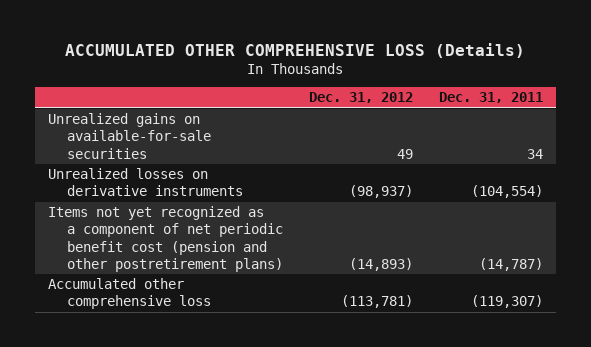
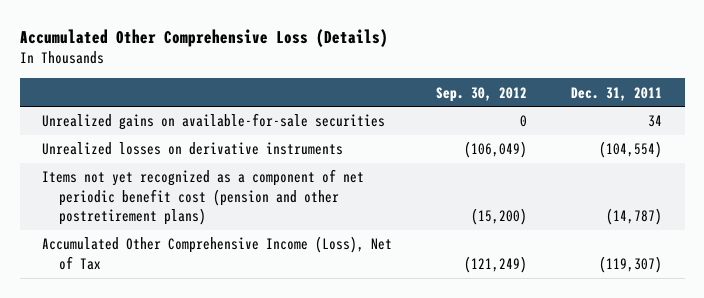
[65,42,526,58] ACCUMULATED OTHER COMPREHENSIVE LOSS (Details) -> [19,28,388,47] Accumulated Other Comprehensive Loss (Details)
[308,92,413,104] Dec. 31, 2012 -> none
none -> [436,86,528,102] Sep. 30, 2012
[48,278,211,310] Accumulated other comprehensive loss -> [41,236,392,270] Accumulated Other Comprehensive Income (Loss), Net of Tax

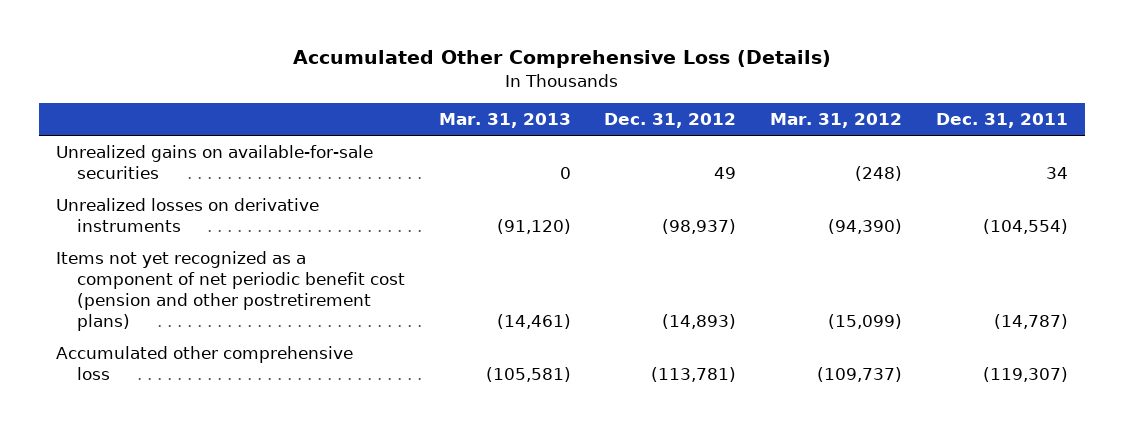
[436,86,528,102] Sep. 30, 2012 -> none
none -> [438,113,571,129] Mar. 31, 2013
none -> [604,113,737,129] Dec. 31, 2012
none -> [770,113,903,129] Mar. 31, 2012
[41,236,392,270] Accumulated Other Comprehensive Income (Loss), Net of Tax -> [55,345,353,380] Accumulated other comprehensive loss

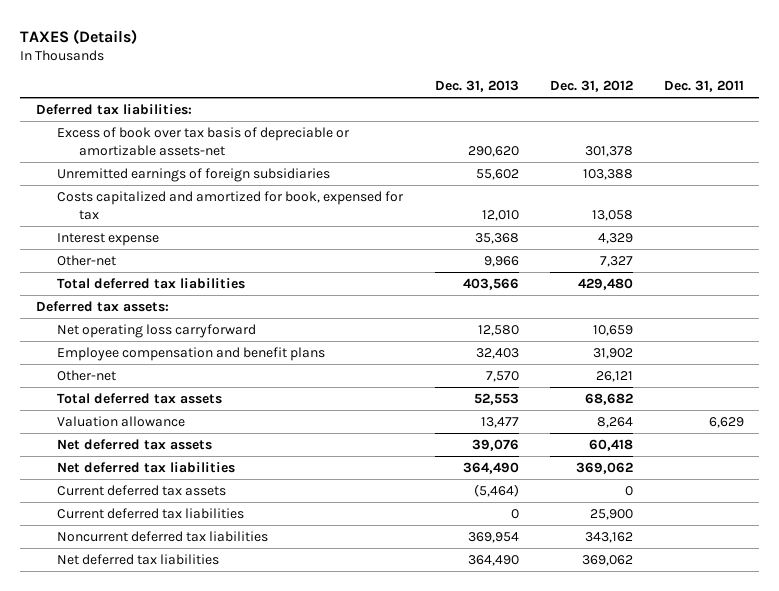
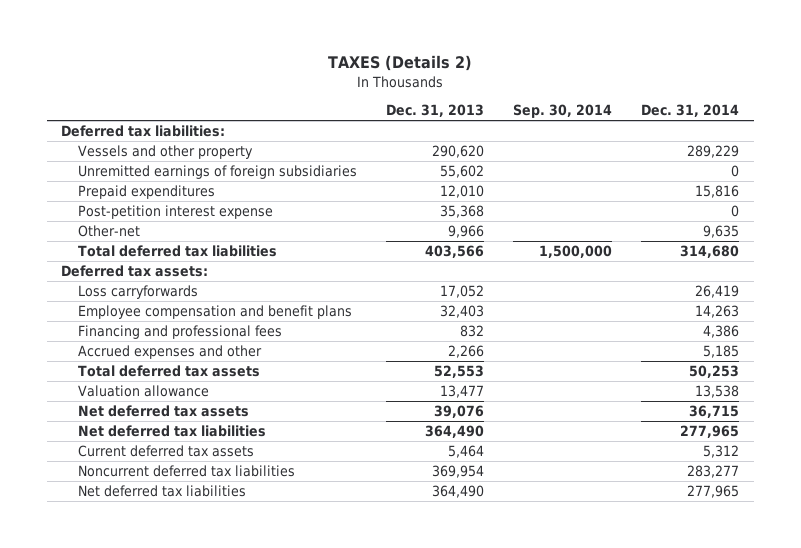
[20,28,138,44] TAXES (Details) -> [328,55,473,72] TAXES (Details 2)
[549,80,633,93] Dec. 31, 2012 -> none
[663,80,744,93] Dec. 31, 2011 -> none
none -> [513,104,613,119] Sep. 30, 2014
none -> [641,104,740,118] Dec. 31, 2014
[57,126,351,156] Excess of book over tax basis of depreciable or amortizable assets-net -> [77,145,253,160] Vessels and other property
[57,190,405,220] Costs capitalized and amortized for book, expensed for tax -> [77,185,215,200] Prepaid expenditures
[57,232,160,246] Interest expense -> [77,205,273,220] Post-petition interest expense
[57,323,257,338] Net operating loss carryforward -> [77,285,198,300] Loss carryforwards
[477,324,519,336] 12,580 -> [439,285,484,299] 17,052
[57,369,117,381] Other-net -> none
none -> [77,325,282,340] Financing and professional fees
none -> [77,345,262,360] Accrued expenses and other
[57,507,245,519] Current deferred tax liabilities -> none
[473,483,519,497] (5,464) -> [447,445,484,459] 5,464

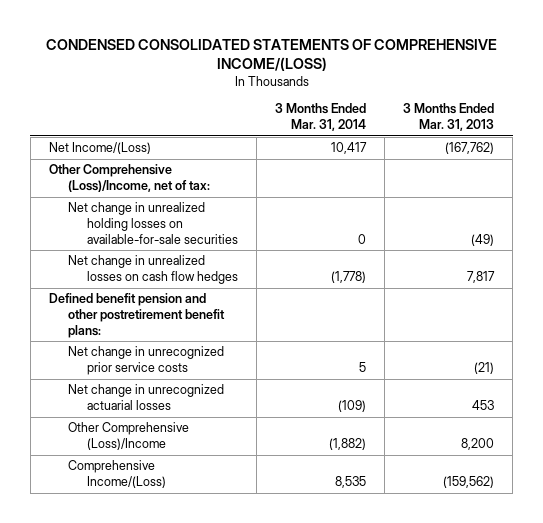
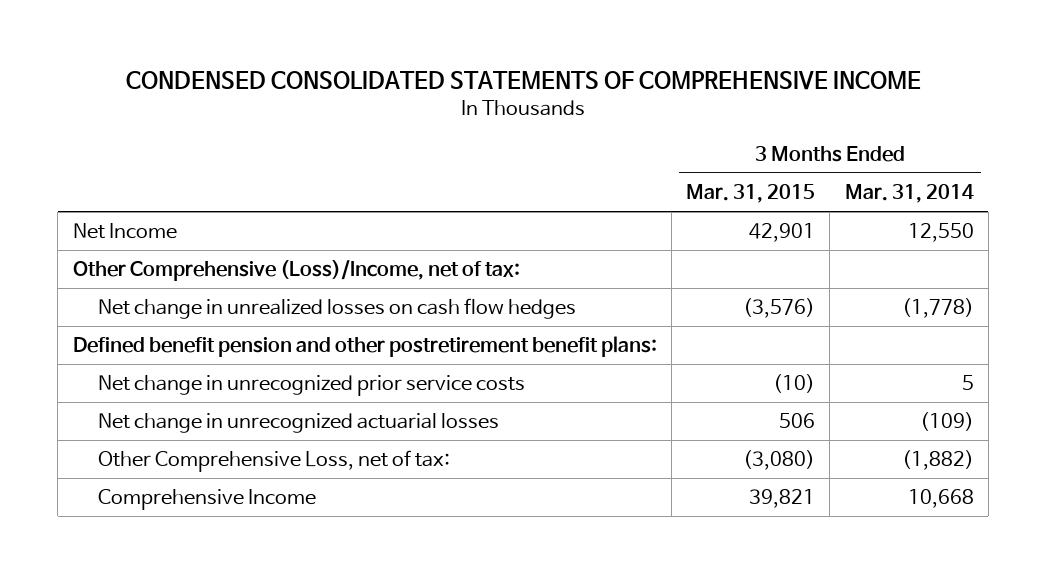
[45,38,497,71] CONDENSED CONSOLIDATED STATEMENTS OF COMPREHENSIVE INCOME/(LOSS) -> [126,71,922,91] CONDENSED CONSOLIDATED STATEMENTS OF COMPREHENSIVE INCOME
[403,103,495,132] 3 Months Ended Mar. 31, 2013 -> none
none -> [686,184,816,204] Mar. 31, 2015
[48,142,151,155] Net Income/(Loss) -> [72,223,177,240] Net Income
[331,142,368,155] 10,417 -> [907,223,974,243] 12,550
[67,202,238,244] Net change in unrealized holding losses on available-for-sale securities -> none
[67,422,189,451] Other Comprehensive (Loss)/Income -> [97,450,450,473] Other Comprehensive Loss, net of tax:
[67,460,166,489] Comprehensive Income/(Loss) -> [97,489,316,511] Comprehensive Income
[335,476,367,489] 8,535 -> [907,489,974,509] 10,668

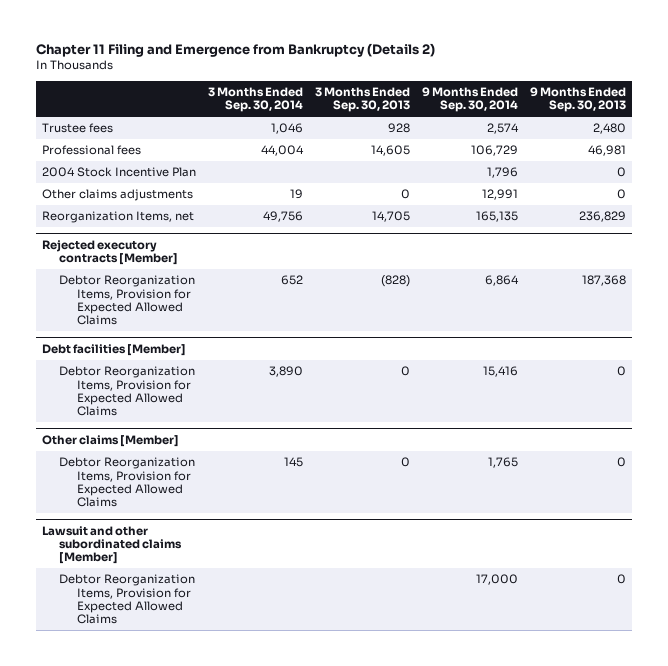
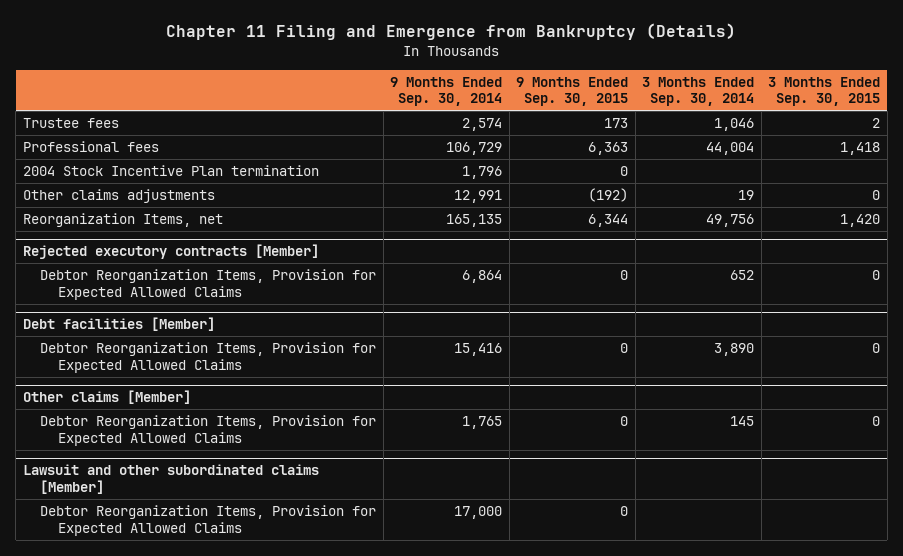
[35,42,435,57] Chapter 11 Filing and Emergence from Bankruptcy (Details 2) -> [166,23,737,41] Chapter 11 Filing and Emergence from Bankruptcy (Details)
[315,86,411,113] 3 Months Ended Sep. 30, 2013 -> none
[530,86,627,113] 9 Months Ended Sep. 30, 2013 -> none
none -> [516,76,629,107] 9 Months Ended Sep. 30, 2015
none -> [768,76,881,107] 3 Months Ended Sep. 30, 2015
[42,167,197,178] 2004 Stock Incentive Plan -> [22,165,319,177] 2004 Stock Incentive Plan termination

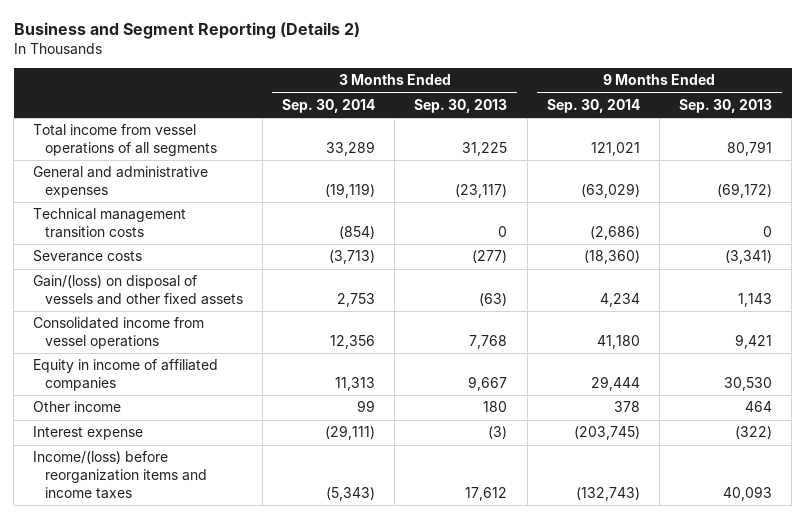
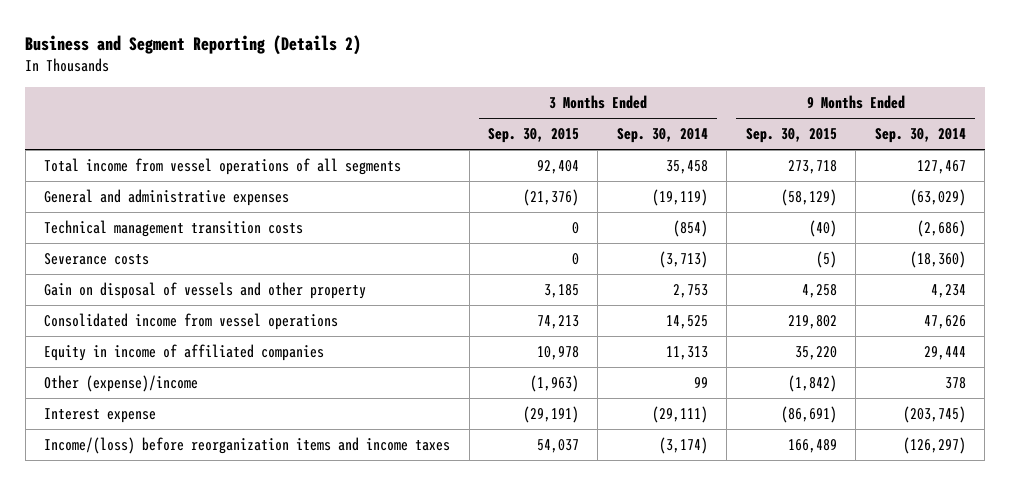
[414,99,508,114] Sep. 30, 2013 -> none
[678,99,772,114] Sep. 30, 2013 -> none
none -> [488,128,580,144] Sep. 30, 2015
none -> [745,128,837,144] Sep. 30, 2015
[326,141,376,157] 33,289 -> [665,160,708,175] 35,458
[590,142,640,157] 121,021 -> [916,160,966,175] 127,467
[33,275,243,306] Gain/(loss) on disposal of vessels and other fixed assets -> [44,282,367,300] Gain on disposal of vessels and other property
[330,335,376,350] 12,356 -> [665,315,708,330] 14,525
[596,335,640,350] 41,180 -> [923,315,966,330] 47,626
[33,401,122,413] Other income -> [44,375,199,393] Other (expense)/income
[326,487,376,502] (5,343) -> [658,437,708,455] (3,174)
[575,487,640,502] (132,743) -> [902,437,966,455] (126,297)

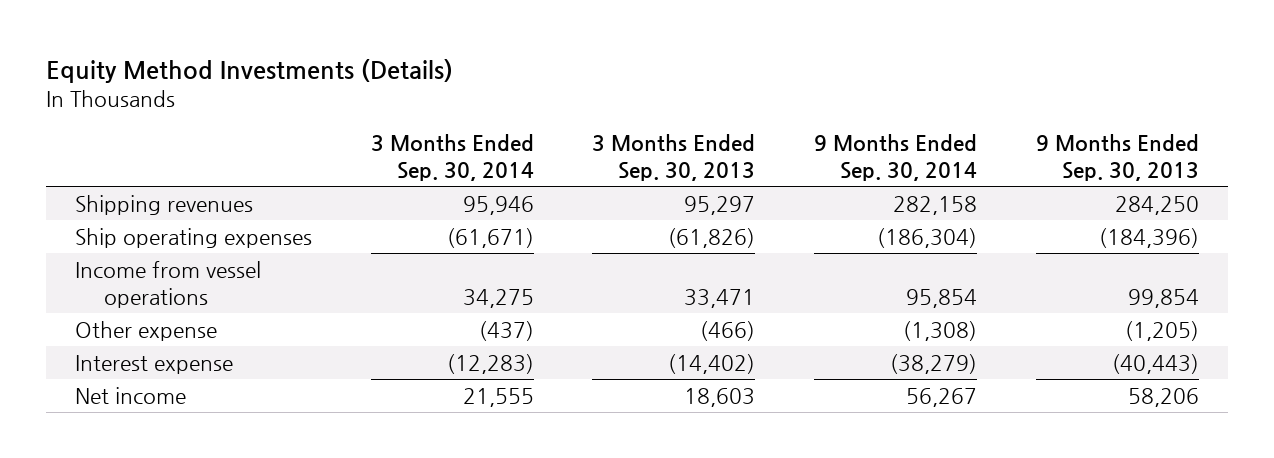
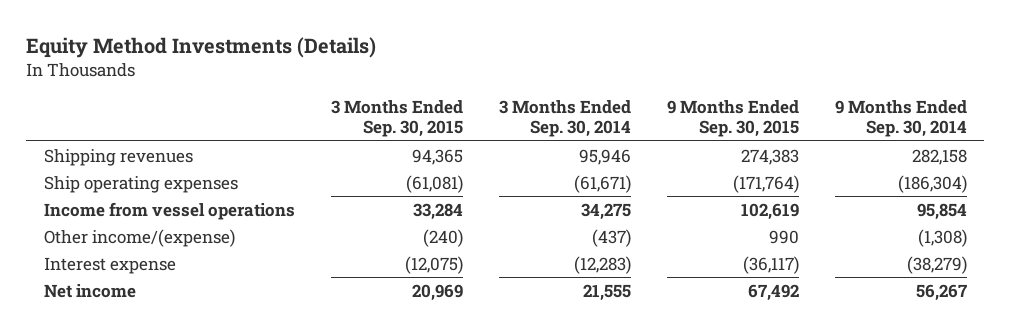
[592,134,756,182] 3 Months Ended Sep. 30, 2013 -> none
[1035,134,1199,182] 9 Months Ended Sep. 30, 2013 -> none
none -> [330,100,463,138] 3 Months Ended Sep. 30, 2015
none -> [666,100,799,138] 9 Months Ended Sep. 30, 2015
[75,320,218,341] Other expense -> [43,228,235,247] Other income/(expense)

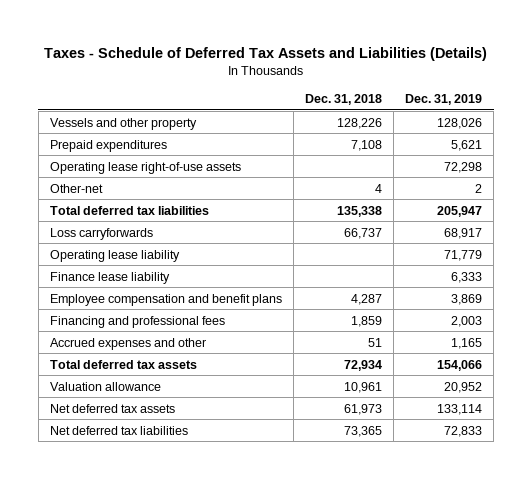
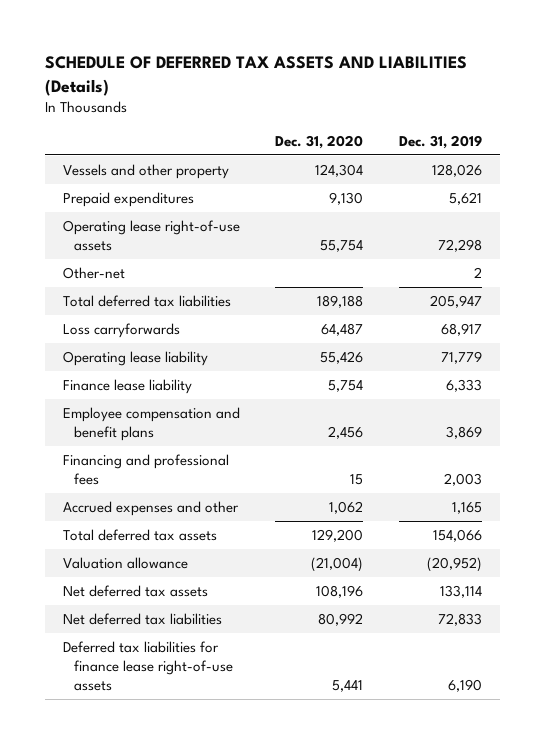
[43,46,487,61] Taxes - Schedule of Deferred Tax Assets and Liabilities (Details) -> [45,56,468,96] SCHEDULE OF DEFERRED TAX ASSETS AND LIABILITIES (Details)
[304,93,382,105] Dec. 31, 2018 -> none
none -> [275,134,364,149] Dec. 31, 2020
[443,381,482,393] 20,952 -> [426,556,482,572] (20,952)
none -> [62,640,234,692] Deferred tax liabilities for finance lease right-of-use assets

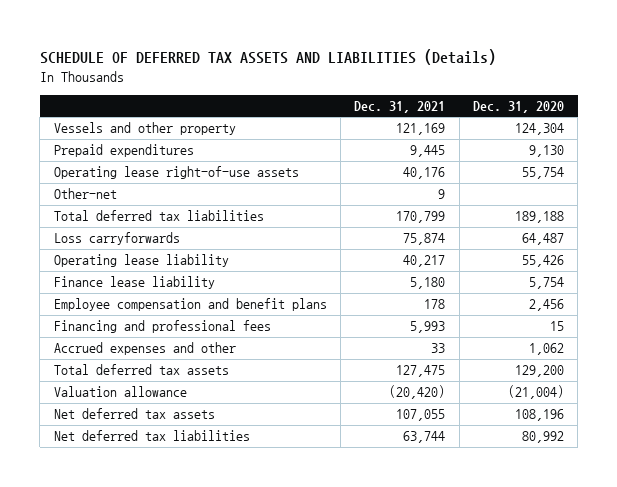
[398,134,482,149] Dec. 31, 2019 -> none
none -> [354,100,446,113] Dec. 31, 2021
[62,640,234,692] Deferred tax liabilities for finance lease right-of-use assets -> none

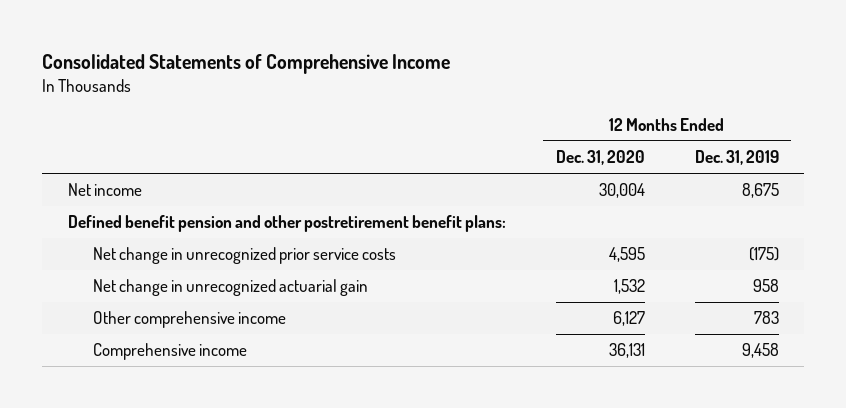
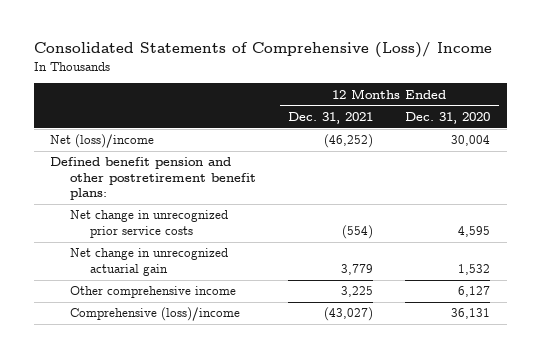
[42,53,451,74] Consolidated Statements of Comprehensive Income -> [33,42,492,59] Consolidated Statements of Comprehensive (Loss)/ Income
[694,150,779,166] Dec. 31, 2019 -> none
none -> [288,112,374,125] Dec. 31, 2021
[67,183,142,197] Net income -> [49,134,154,149] Net (loss)/income
[93,343,248,361] Comprehensive income -> [69,307,240,322] Comprehensive (loss)/income

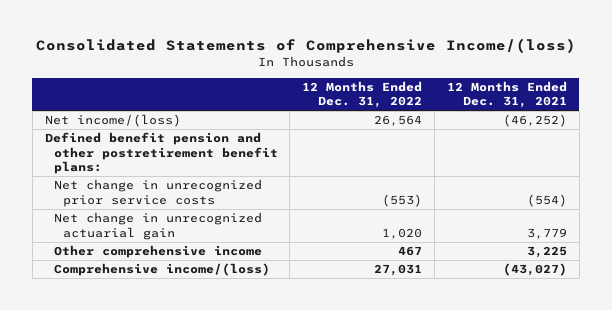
[33,42,492,59] Consolidated Statements of Comprehensive (Loss)/ Income -> [35,38,576,54] Consolidated Statements of Comprehensive Income/(loss)
[405,112,491,125] Dec. 31, 2020 -> none
none -> [302,80,423,109] 12 Months Ended Dec. 31, 2022
[49,134,154,149] Net (loss)/income -> [44,114,181,128] Net income/(loss)
[69,307,240,322] Comprehensive (loss)/income -> [53,263,270,277] Comprehensive income/(loss)

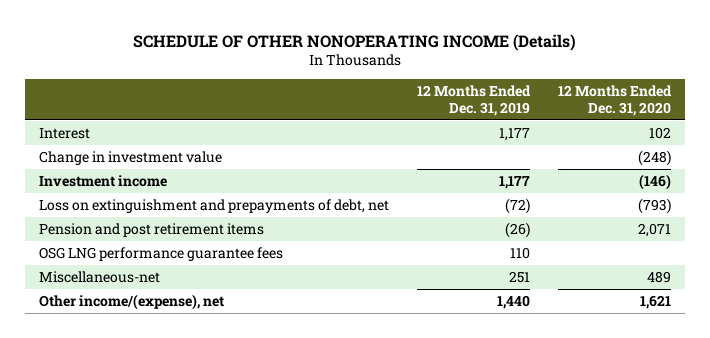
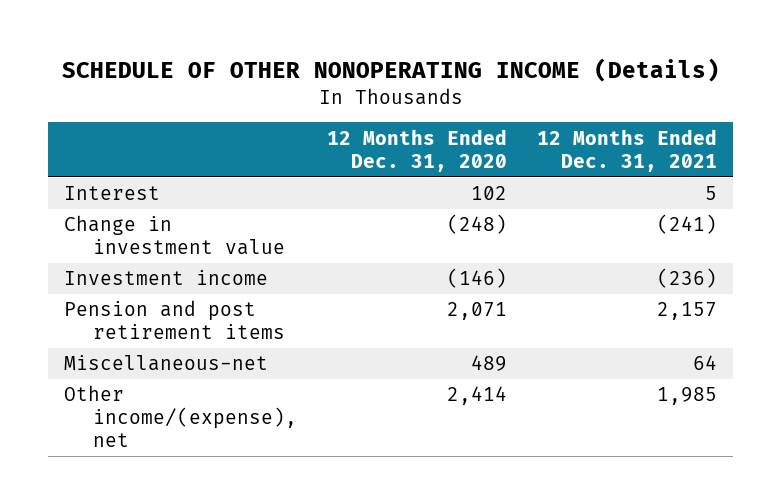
[417,85,532,116] 12 Months Ended Dec. 31, 2019 -> none
none -> [537,128,718,172] 12 Months Ended Dec. 31, 2021
[39,199,390,214] Loss on extinguishment and prepayments of debt, net -> none
[39,247,284,262] OSG LNG performance guarantee fees -> none
[640,295,672,310] 1,621 -> [447,386,508,406] 2,414

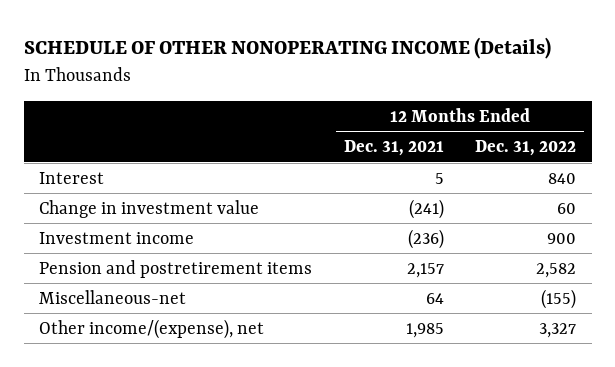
[327,128,508,172] 12 Months Ended Dec. 31, 2020 -> none
none -> [474,140,576,157] Dec. 31, 2022
[63,300,285,340] Pension and post retirement items -> [39,259,313,278] Pension and postretirement items

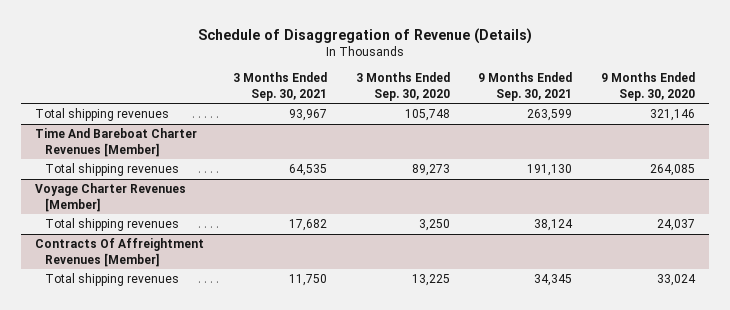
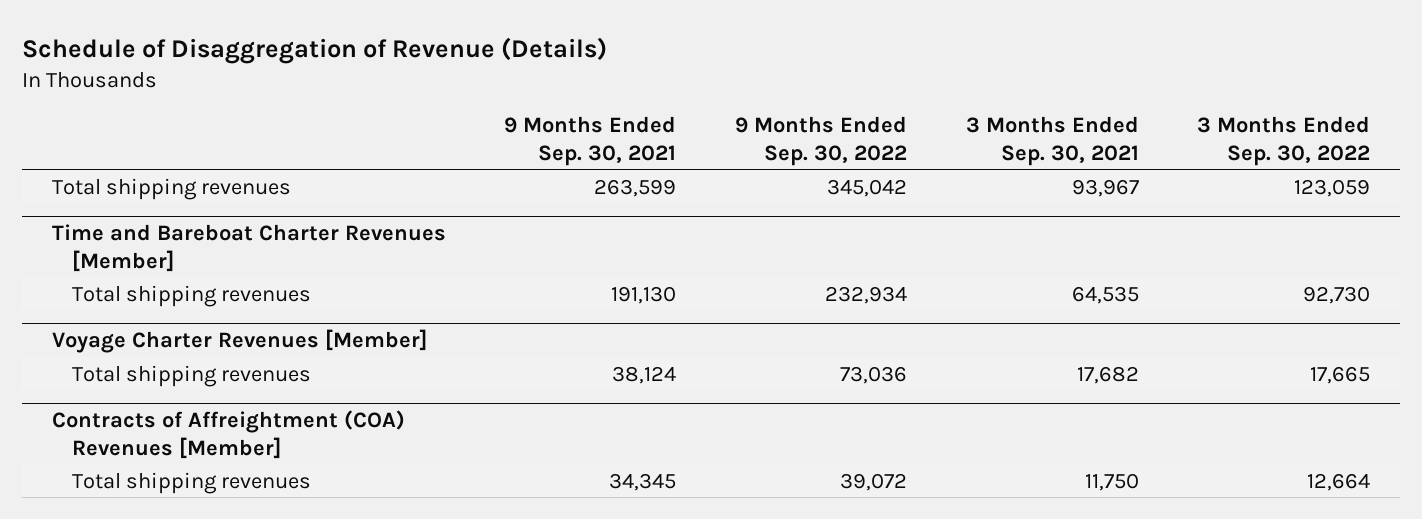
[355,72,450,101] 3 Months Ended Sep. 30, 2020 -> none
[600,72,695,101] 9 Months Ended Sep. 30, 2020 -> none
none -> [735,116,908,166] 9 Months Ended Sep. 30, 2022
none -> [1197,116,1371,166] 3 Months Ended Sep. 30, 2022
[35,128,198,157] Time And Bareboat Charter Revenues [Member] -> [51,224,446,272] Time and Bareboat Charter Revenues [Member]
[35,238,205,267] Contracts Of Affreightment Revenues [Member] -> [51,410,405,459] Contracts of Affreightment (COA) Revenues [Member]

